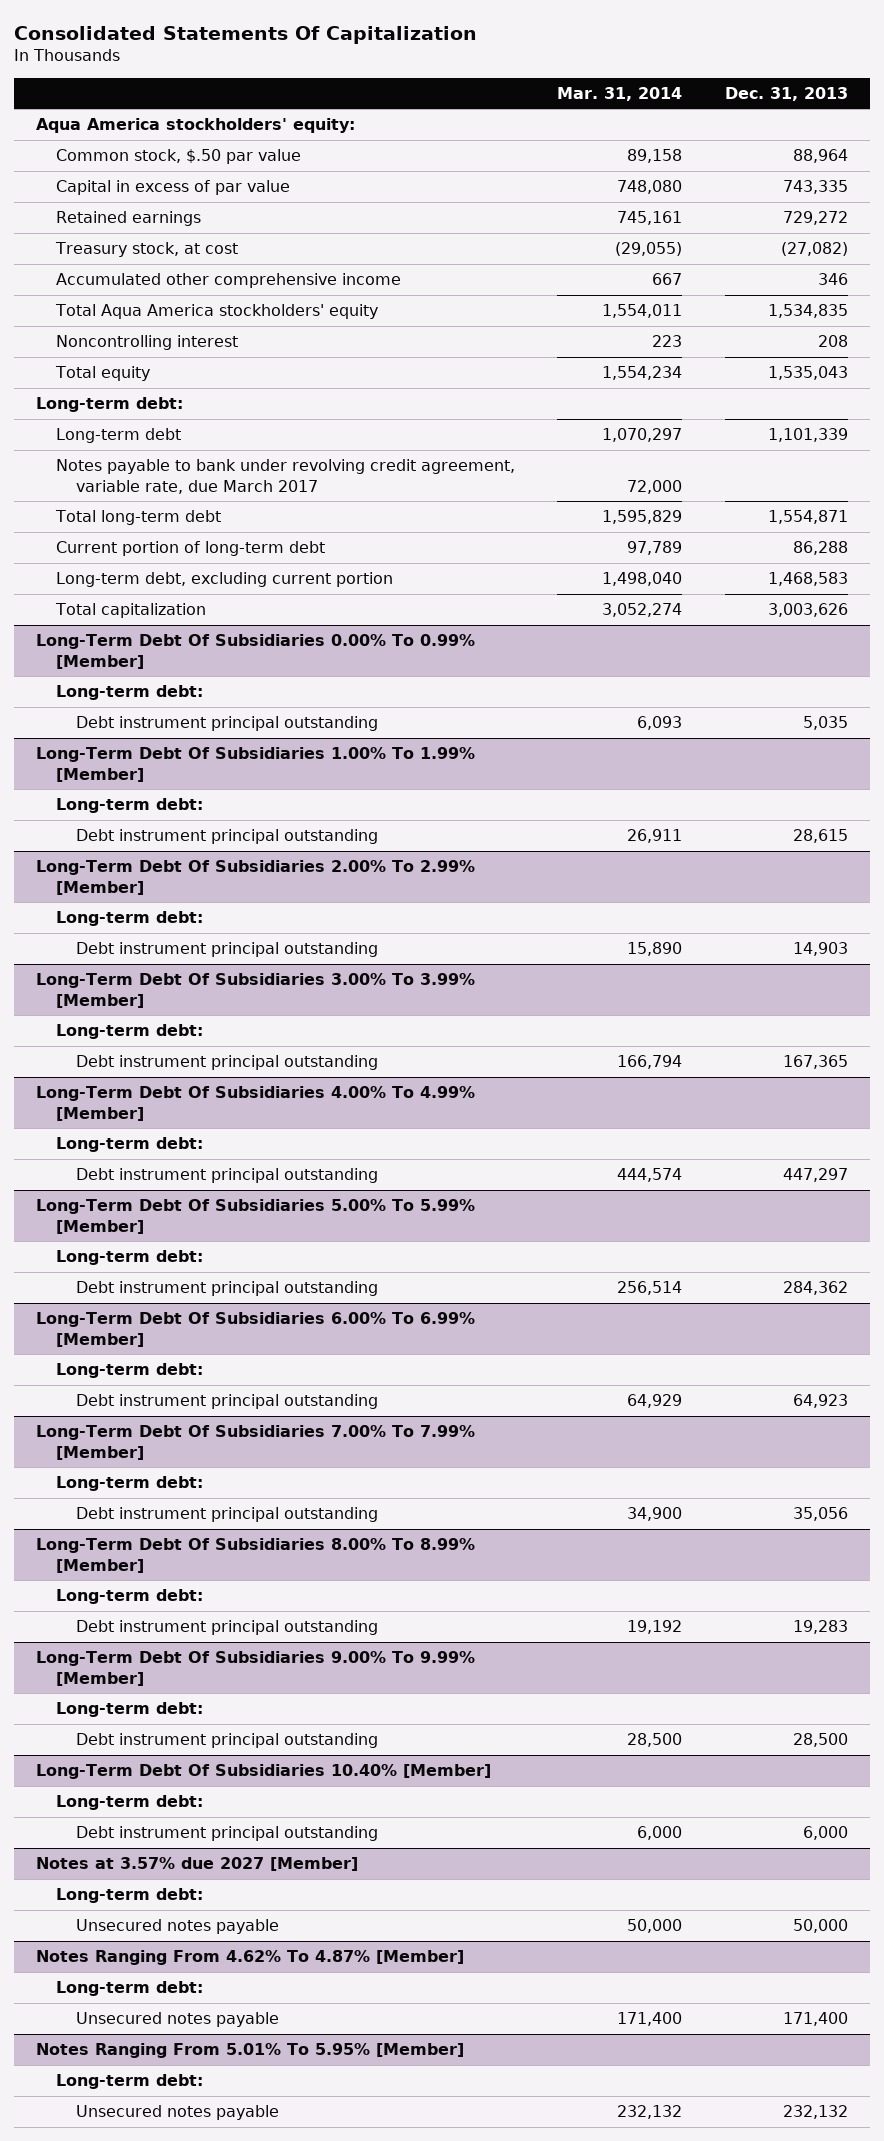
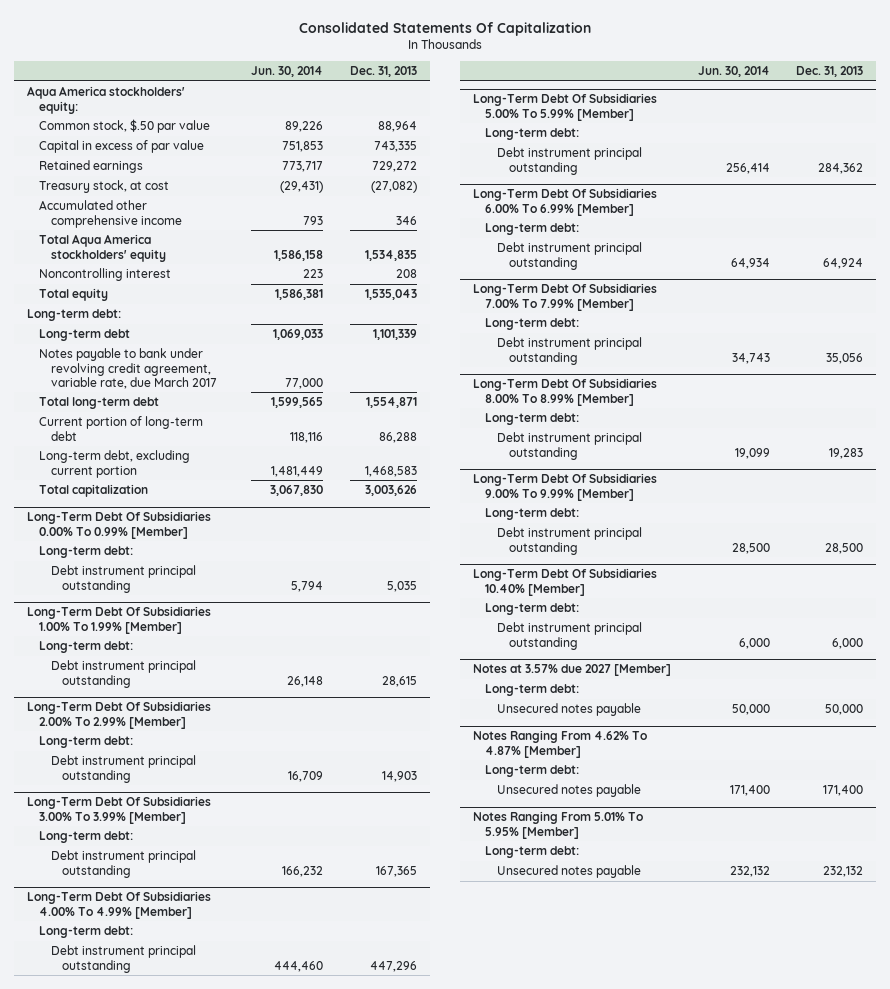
[557,86,683,101] Mar. 31, 2014 -> none
none -> [251,66,324,78] Jun. 30, 2014
[783,1168,849,1183] 447,297 -> [369,960,417,972] 447,296
[793,1394,849,1409] 64,923 -> [823,257,864,269] 64,924

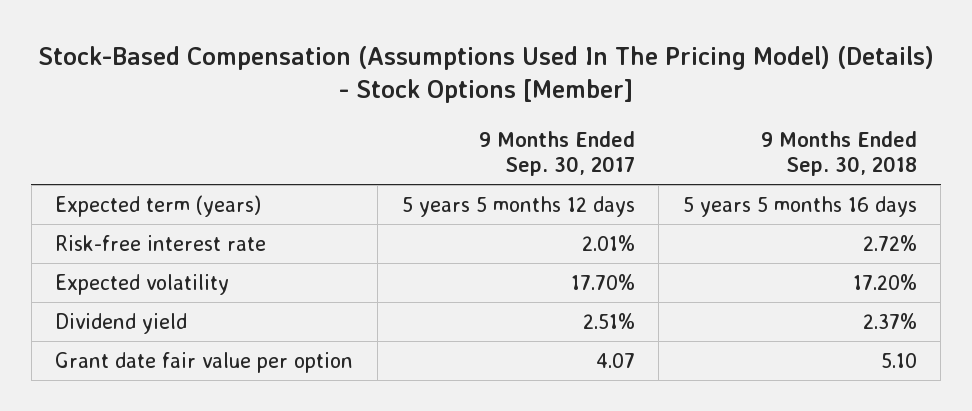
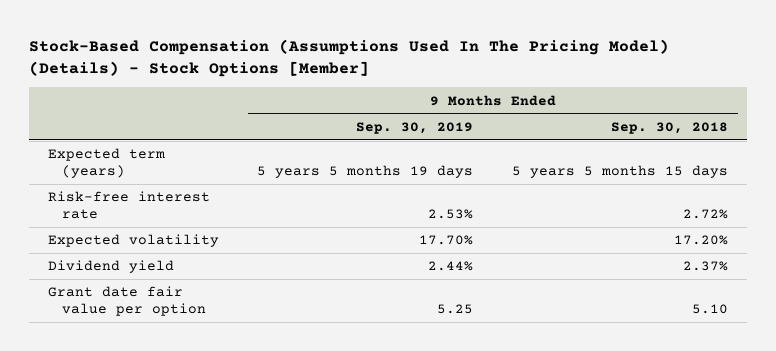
[478,130,635,177] 9 Months Ended Sep. 30, 2017 -> none
none -> [356,121,474,134] Sep. 30, 2019
[682,196,917,218] 5 years 5 months 16 days -> [512,164,729,178] 5 years 5 months 15 days

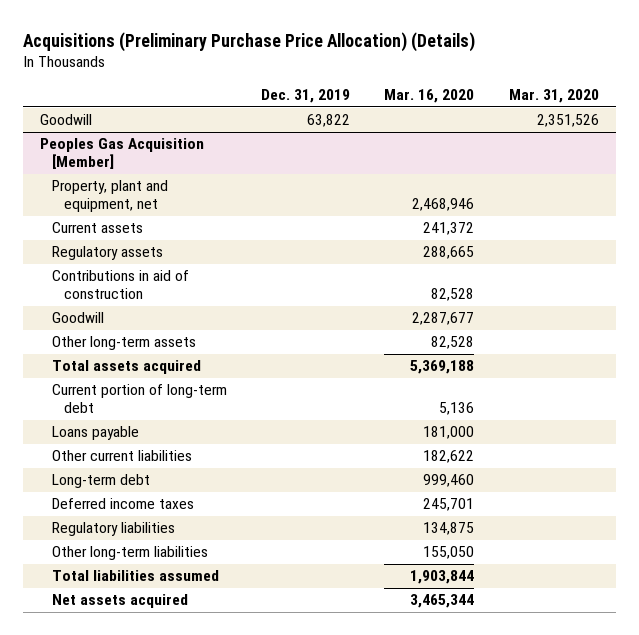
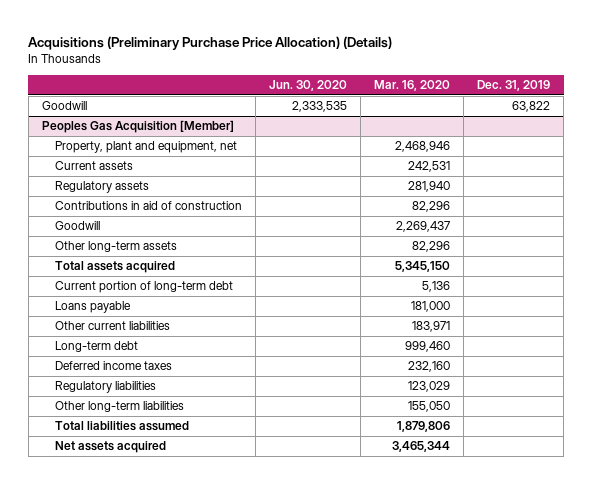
[508,89,599,104] Mar. 31, 2020 -> none
none -> [268,79,347,91] Jun. 30, 2020
[423,222,475,236] 241,372 -> [408,161,451,173] 242,531
[423,246,475,260] 288,665 -> [408,181,451,193] 281,940
[431,288,475,302] 82,528 -> [412,201,451,213] 82,296
[412,312,475,326] 2,287,677 -> [396,221,451,233] 2,269,437
[431,336,475,350] 82,528 -> [412,241,451,253] 82,296
[410,360,475,375] 5,369,188 -> [395,261,451,273] 5,345,150
[423,450,475,464] 182,622 -> [412,321,451,333] 183,971
[423,498,475,512] 245,701 -> [408,361,451,373] 232,160
[423,522,475,536] 134,875 -> [408,381,451,393] 123,029
[410,570,475,585] 1,903,844 -> [397,421,451,433] 1,879,806

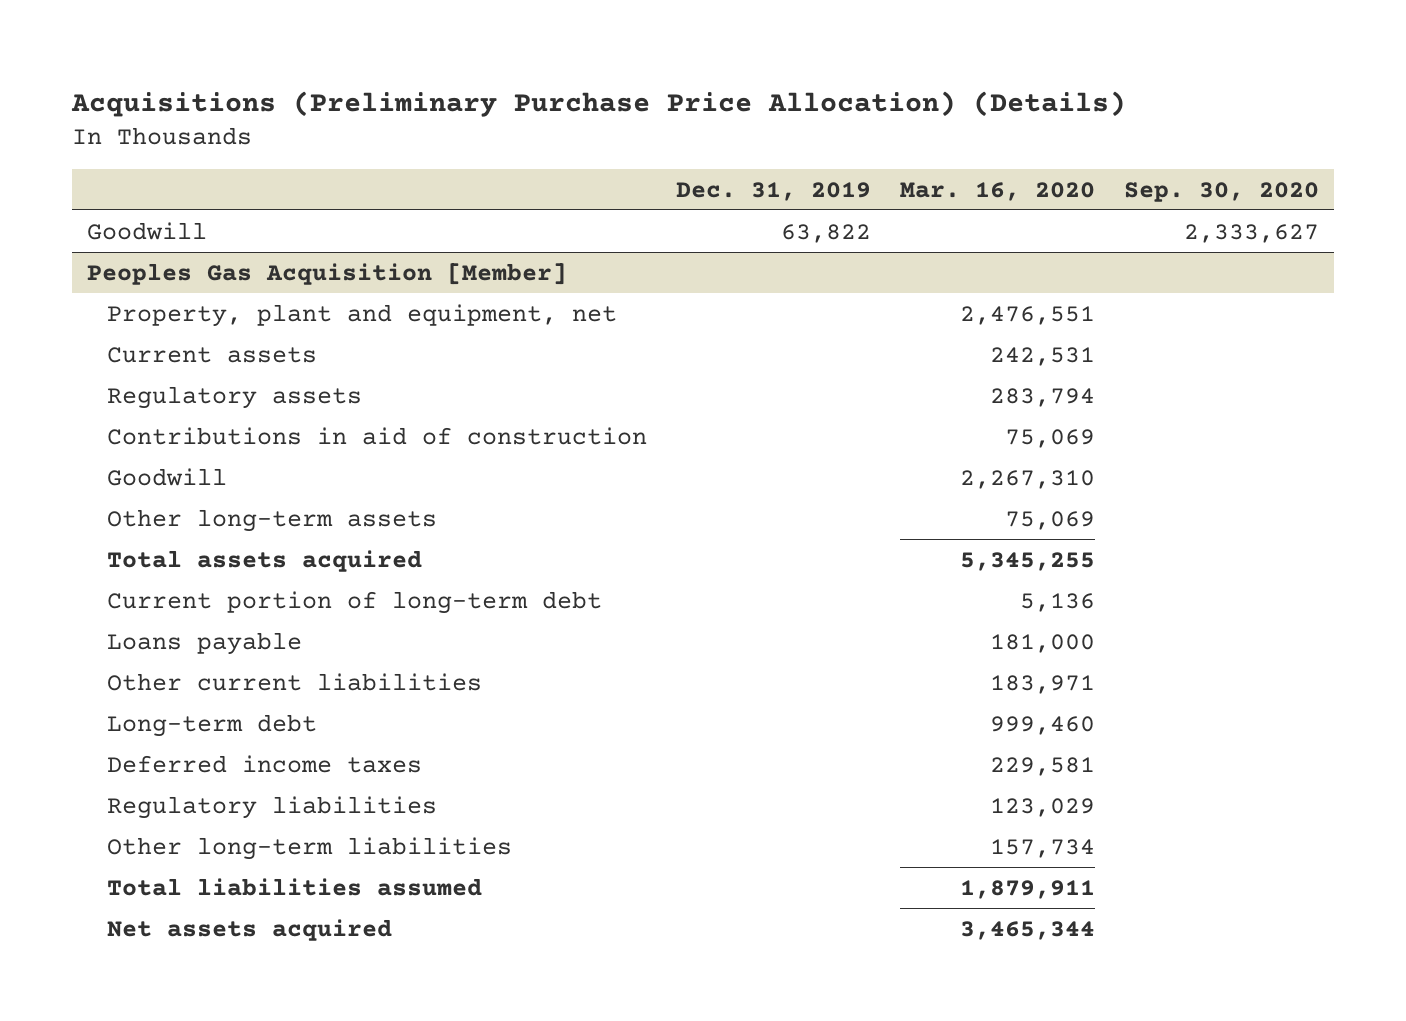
[268,79,347,91] Jun. 30, 2020 -> none
none -> [1124,181,1320,202] Sep. 30, 2020
[395,141,451,153] 2,468,946 -> [960,305,1096,325] 2,476,551
[408,181,451,193] 281,940 -> [990,387,1096,407] 283,794
[412,201,451,213] 82,296 -> [1005,428,1096,448] 75,069
[396,221,451,233] 2,269,437 -> [960,469,1096,489] 2,267,310
[412,241,451,253] 82,296 -> [1005,510,1096,530] 75,069
[395,261,451,273] 5,345,150 -> [960,551,1096,571] 5,345,255
[408,361,451,373] 232,160 -> [990,756,1096,776] 229,581
[408,401,451,413] 155,050 -> [990,838,1096,858] 157,734
[397,421,451,433] 1,879,806 -> [960,879,1096,899] 1,879,911

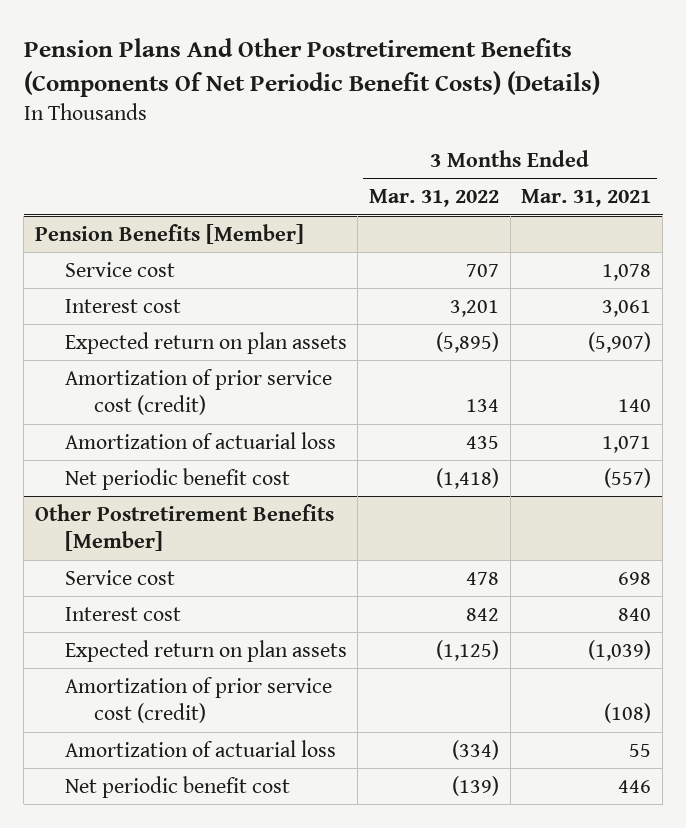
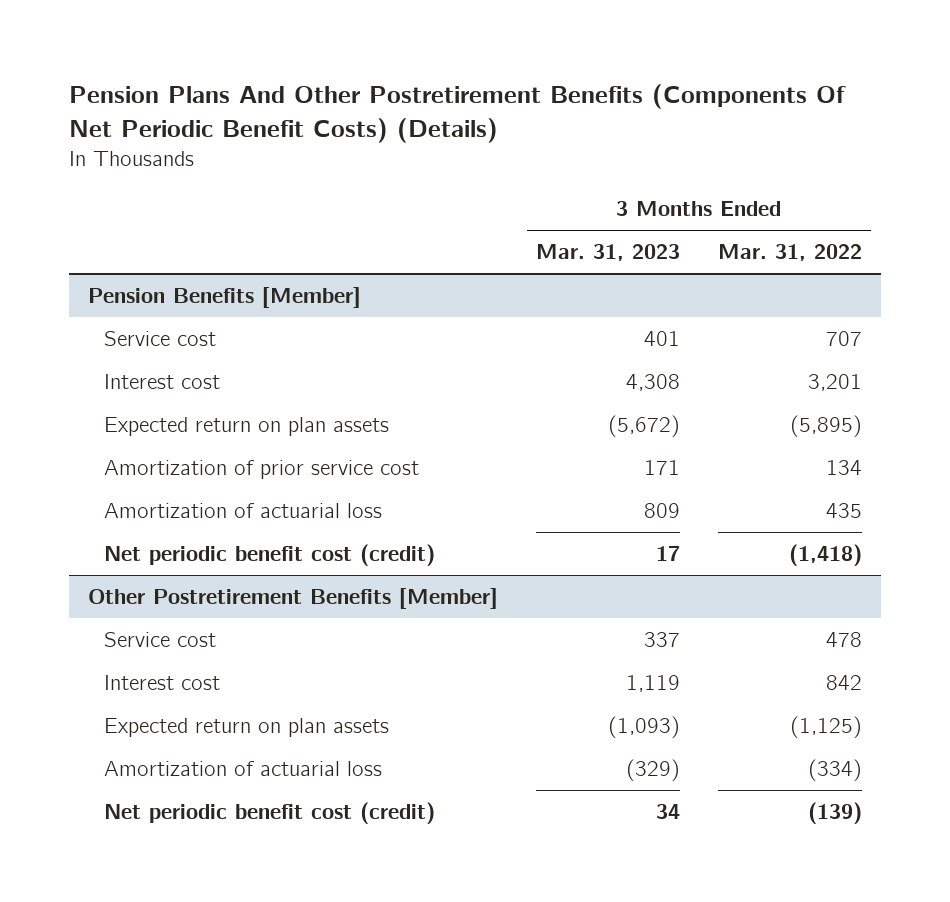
[521,189,652,208] Mar. 31, 2021 -> none
none -> [535,244,680,262] Mar. 31, 2023
[64,368,332,416] Amortization of prior service cost (credit) -> [103,459,419,479] Amortization of prior service cost
[64,467,290,490] Net periodic benefit cost -> [103,543,435,566] Net periodic benefit cost (credit)
[64,676,332,724] Amortization of prior service cost (credit) -> none
[64,775,290,798] Net periodic benefit cost -> [103,801,435,824] Net periodic benefit cost (credit)

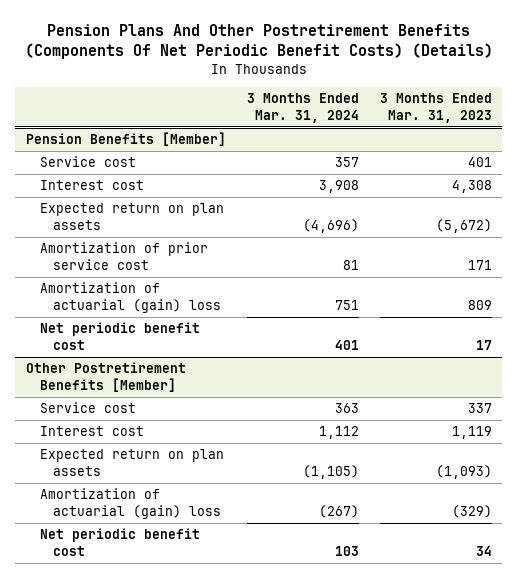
[717,244,862,262] Mar. 31, 2022 -> none
none -> [246,93,359,124] 3 Months Ended Mar. 31, 2024
[103,502,382,518] Amortization of actuarial loss -> [39,282,222,314] Amortization of actuarial (gain) loss
[103,543,435,566] Net periodic benefit cost (credit) -> [39,322,200,351] Net periodic benefit cost
[103,760,382,776] Amortization of actuarial loss -> [39,488,222,520] Amortization of actuarial (gain) loss
[103,801,435,824] Net periodic benefit cost (credit) -> [39,528,200,557] Net periodic benefit cost

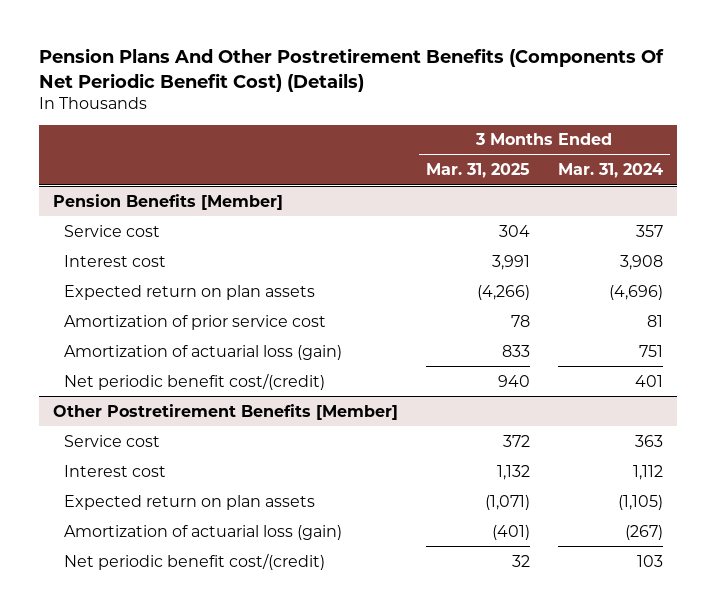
[24,23,493,60] Pension Plans And Other Postretirement Benefits (Components Of Net Periodic Benefit Costs) (Details) -> [38,48,664,92] Pension Plans And Other Postretirement Benefits (Components Of Net Periodic Benefit Cost) (Details)
[379,93,492,124] 3 Months Ended Mar. 31, 2023 -> none
none -> [425,163,530,179] Mar. 31, 2025
[39,282,222,314] Amortization of actuarial (gain) loss -> [64,344,343,360] Amortization of actuarial loss (gain)
[39,322,200,351] Net periodic benefit cost -> [64,372,326,390] Net periodic benefit cost/(credit)
[39,488,222,520] Amortization of actuarial (gain) loss -> [64,524,343,540] Amortization of actuarial loss (gain)
[39,528,200,557] Net periodic benefit cost -> [64,552,326,570] Net periodic benefit cost/(credit)

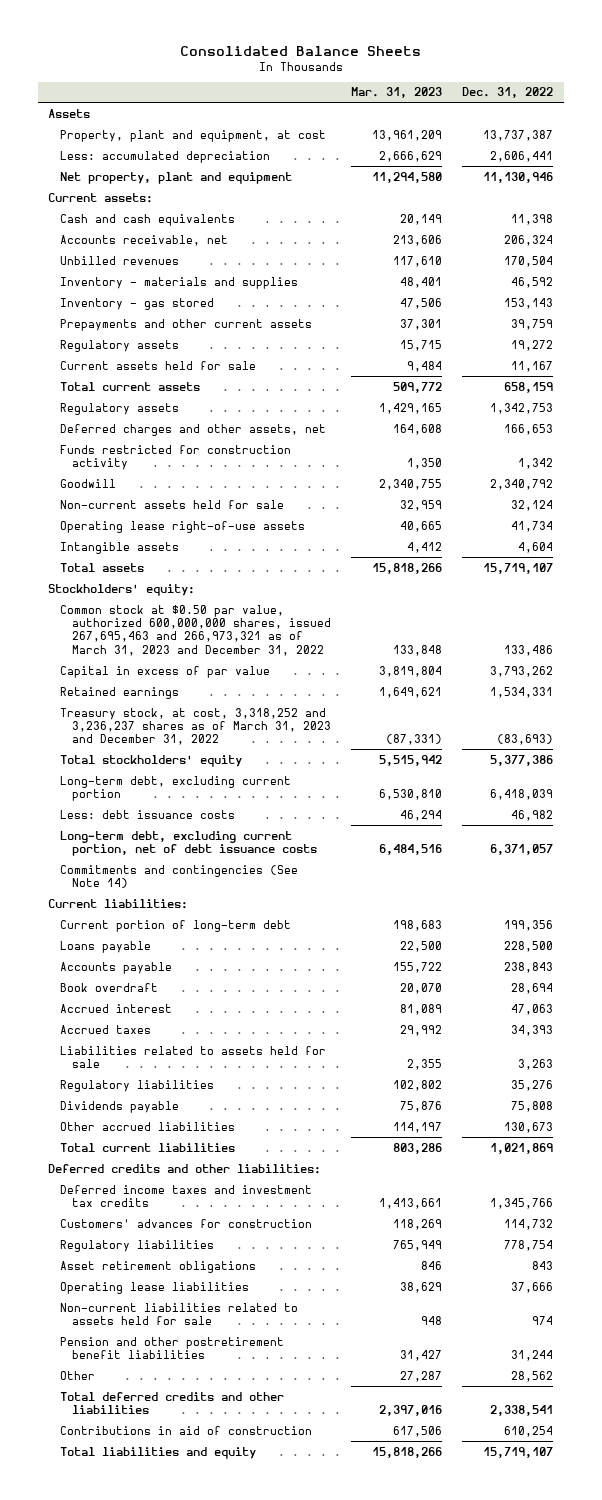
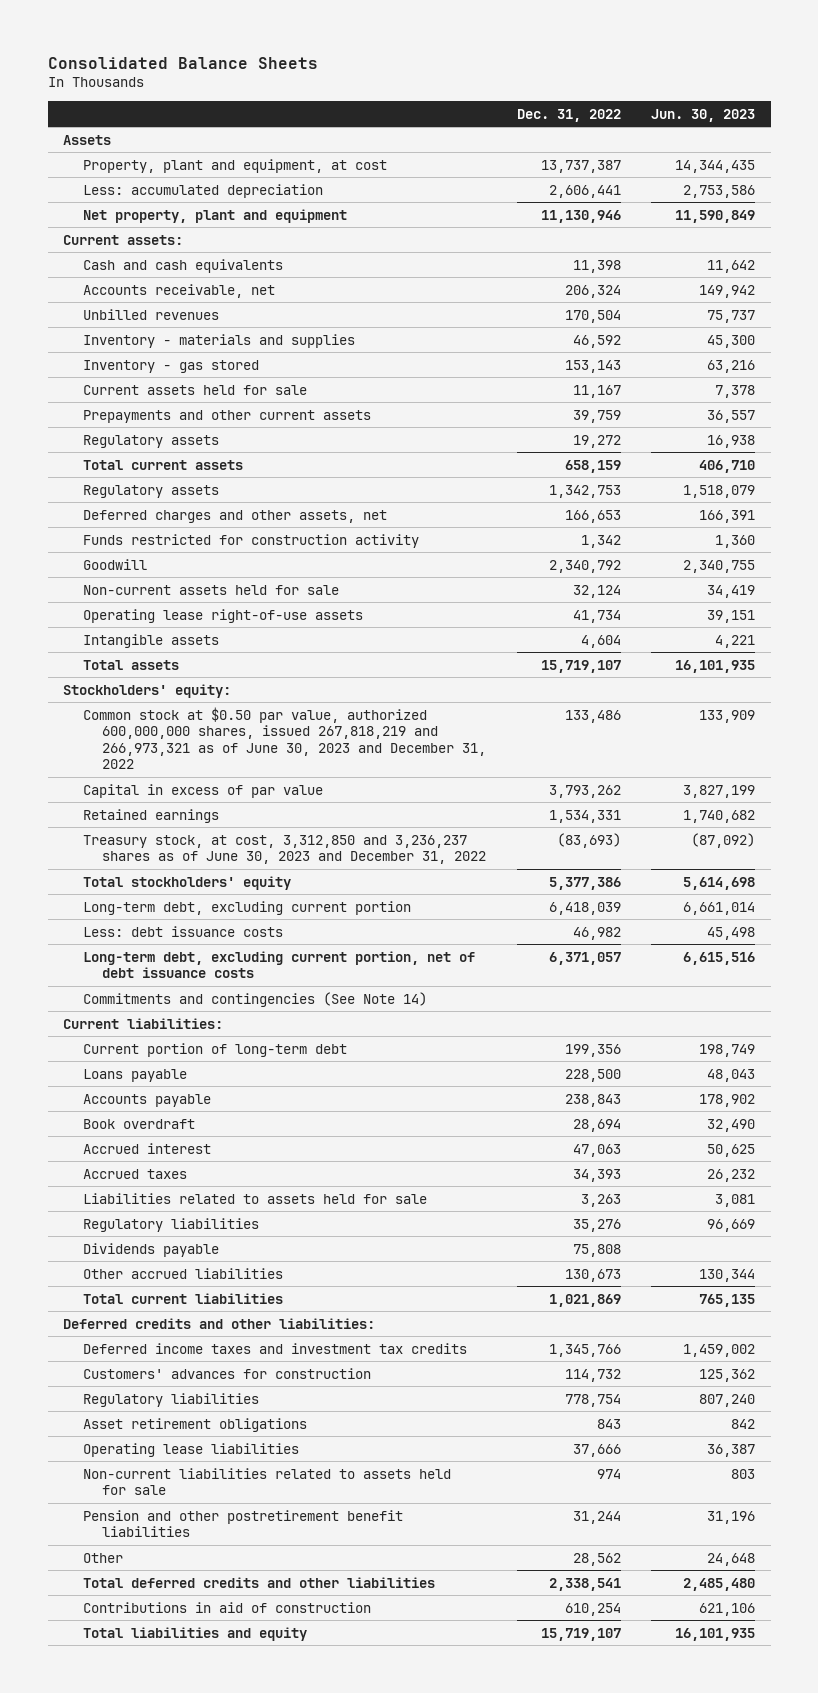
[351,87,443,99] Mar. 31, 2023 -> none
none -> [651,108,756,122] Jun. 30, 2023
[59,360,256,370] Current assets held for sale -> [82,384,307,395] Current assets held for sale
[59,604,331,656] Common stock at $0.50 par value, authorized 600,000,000 shares, issued 267,695,463 and 266,973,321 as of March 31, 2023 and December 31, 2022 -> [82,706,487,770] Common stock at $0.50 par value, authorized 600,000,000 shares, issued 267,818,219 and 266,973,321 as of June 30, 2023 and December 31, 2022
[59,707,331,746] Treasury stock, at cost, 3,318,252 and 3,236,237 shares as of March 31, 2023 and December 31, 2022 -> [82,834,487,865] Treasury stock, at cost, 3,312,850 and 3,236,237 shares as of June 30, 2023 and December 31, 2022

